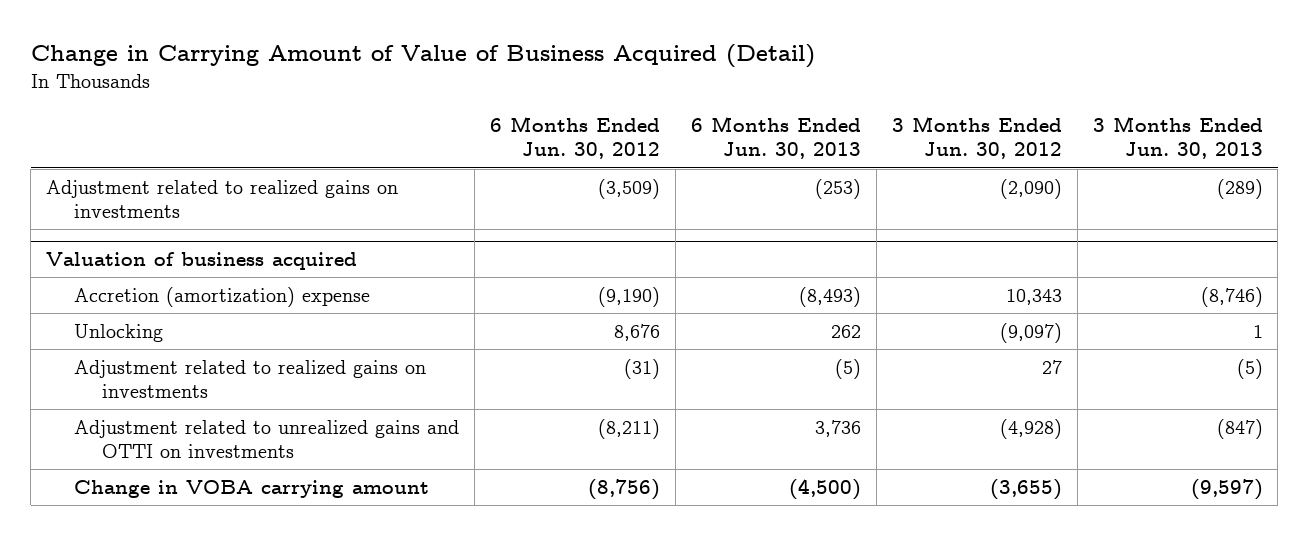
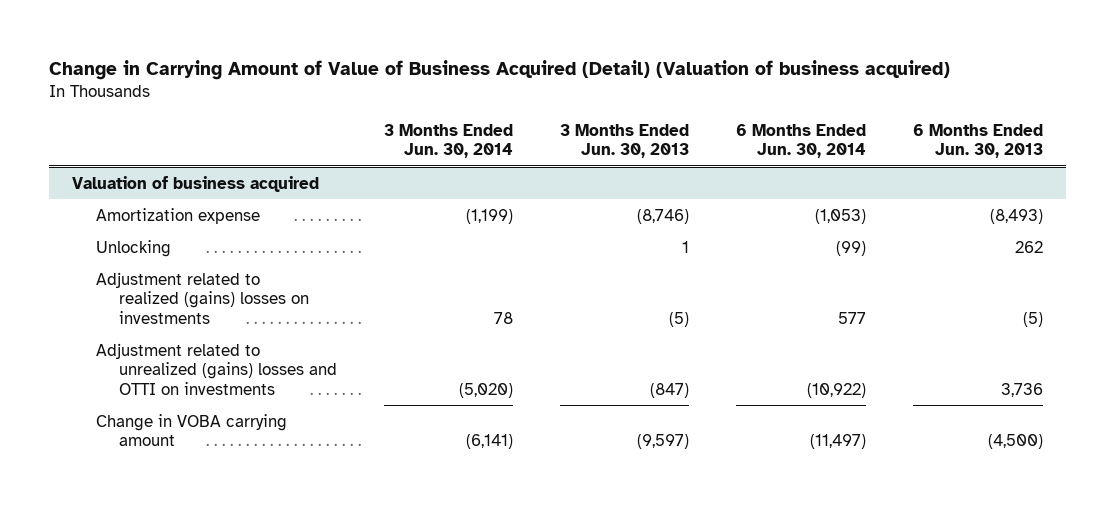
[30,44,815,69] Change in Carrying Amount of Value of Business Acquired (Detail) -> [48,59,950,80] Change in Carrying Amount of Value of Business Acquired (Detail) (Valuation of business acquired)
[489,115,660,160] 6 Months Ended Jun. 30, 2012 -> none
[891,115,1062,160] 3 Months Ended Jun. 30, 2012 -> none
none -> [384,123,514,159] 3 Months Ended Jun. 30, 2014
none -> [735,123,866,159] 6 Months Ended Jun. 30, 2014
[46,179,399,219] Adjustment related to realized gains on investments -> none
[74,286,371,307] Accretion (amortization) expense -> [95,207,260,224] Amortization expense
[74,359,427,399] Adjustment related to realized gains on investments -> [95,271,310,324] Adjustment related to realized (gains) losses on investments
[74,419,460,459] Adjustment related to unrealized gains and OTTI on investments -> [95,342,338,395] Adjustment related to unrealized (gains) losses and OTTI on investments

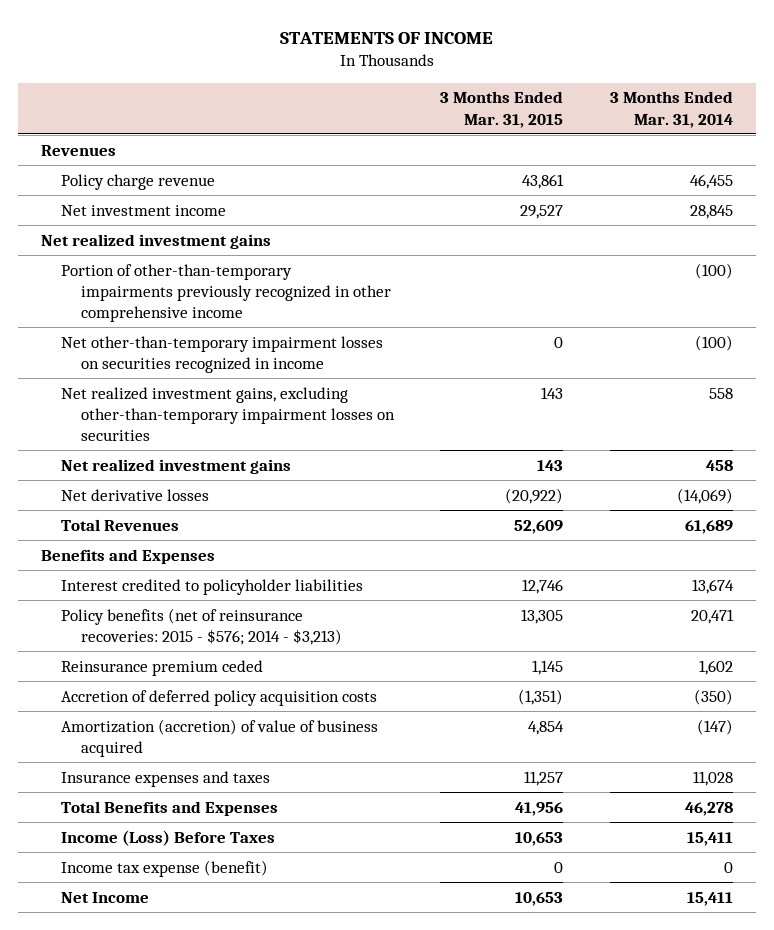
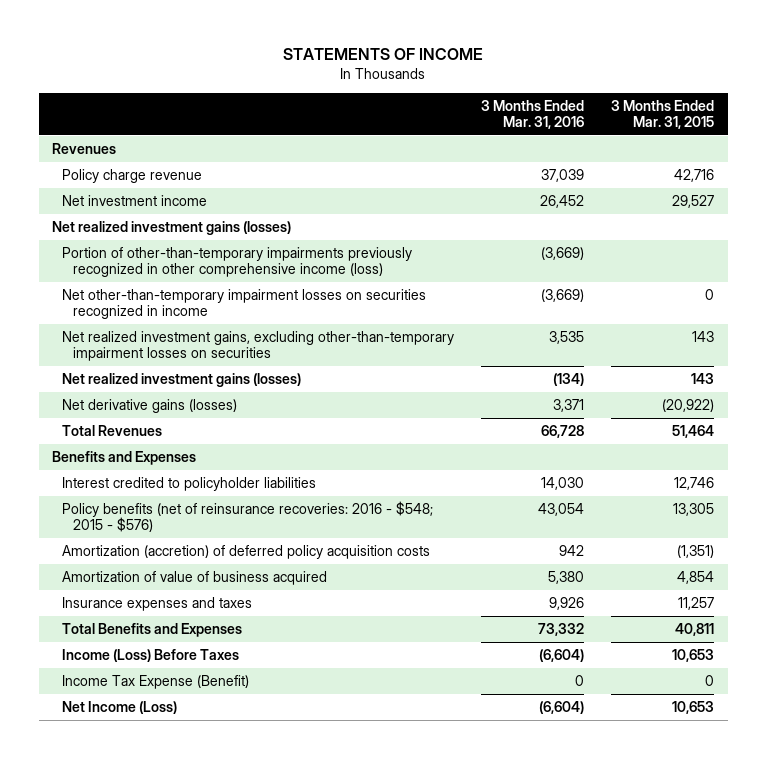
[609,91,733,128] 3 Months Ended Mar. 31, 2014 -> none
none -> [481,99,585,130] 3 Months Ended Mar. 31, 2016
[522,173,565,189] 43,861 -> [674,168,715,182] 42,716
[40,233,271,249] Net realized investment gains -> [51,220,291,235] Net realized investment gains (losses)
[61,263,392,322] Portion of other-than-temporary impairments previously recognized in other comprehensive income -> [62,246,413,278] Portion of other-than-temporary impairments previously recognized in other comprehensive income (loss)
[61,458,292,474] Net realized investment gains -> [62,372,302,387] Net realized investment gains (losses)
[61,488,210,501] Net derivative losses -> [62,398,238,413] Net derivative gains (losses)
[514,519,564,534] 52,609 -> [672,424,715,438] 51,464
[61,659,264,676] Reinsurance premium ceded -> none
[61,607,343,645] Policy benefits (net of reinsurance recoveries: 2015 - $576; 2014 - $3,213) -> [62,500,434,533] Policy benefits (net of reinsurance recoveries: 2016 - $548; 2015 - $576)
[61,689,378,706] Accretion of deferred policy acquisition costs -> [62,544,431,559] Amortization (accretion) of deferred policy acquisition costs
[61,718,379,757] Amortization (accretion) of value of business acquired -> [62,570,328,585] Amortization of value of business acquired
[515,801,564,816] 41,956 -> [675,622,715,636] 40,811
[61,859,269,877] Income tax expense (benefit) -> [62,674,250,689] Income Tax Expense (Benefit)
[61,891,150,903] Net Income -> [62,700,178,714] Net Income (Loss)

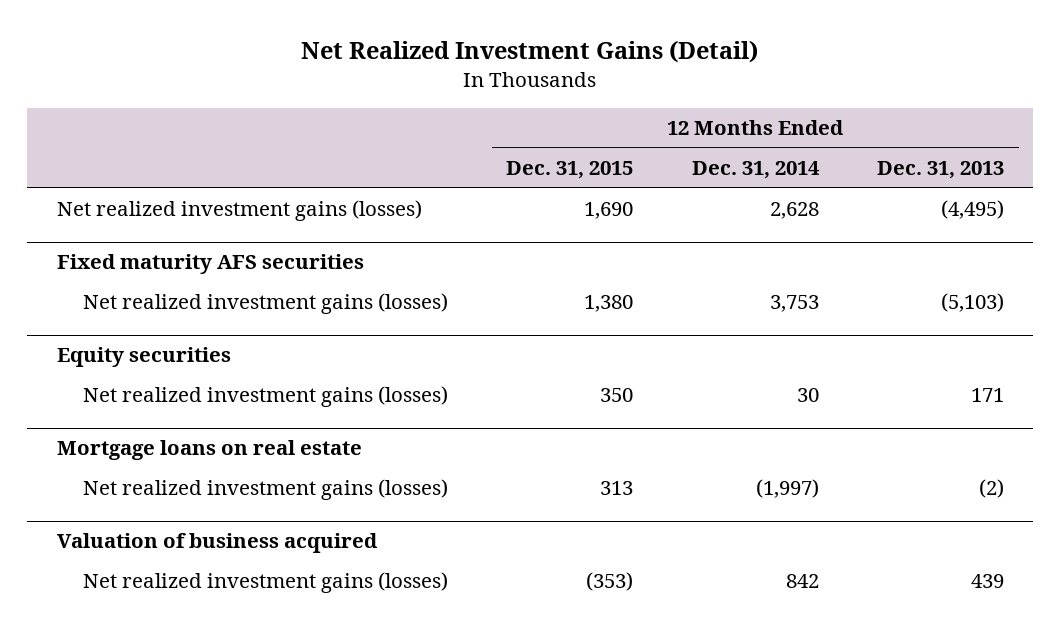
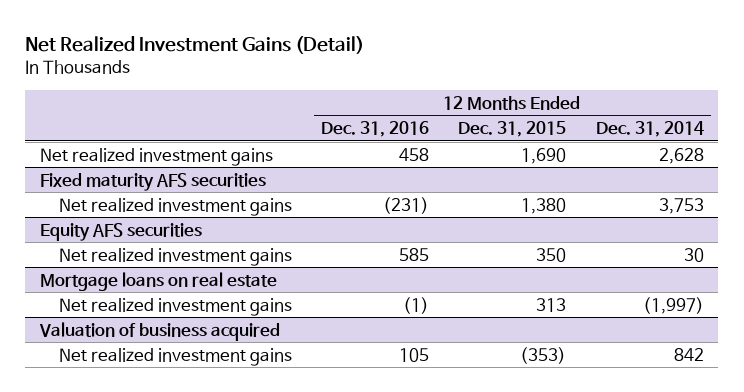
[877,161,1005,180] Dec. 31, 2013 -> none
none -> [321,121,430,138] Dec. 31, 2016
[56,200,422,222] Net realized investment gains (losses) -> [39,147,273,166] Net realized investment gains
[82,293,448,315] Net realized investment gains (losses) -> [58,197,292,216] Net realized investment gains
[56,347,231,368] Equity securities -> [39,222,202,241] Equity AFS securities
[82,386,448,408] Net realized investment gains (losses) -> [58,247,292,266] Net realized investment gains
[82,479,448,501] Net realized investment gains (losses) -> [58,297,292,316] Net realized investment gains
[82,572,448,594] Net realized investment gains (losses) -> [58,347,292,366] Net realized investment gains

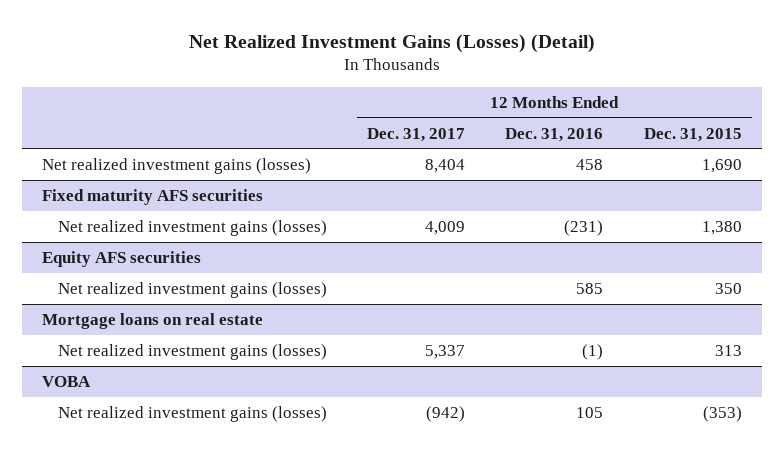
[25,35,365,54] Net Realized Investment Gains (Detail) -> [188,33,595,53] Net Realized Investment Gains (Losses) (Detail)
[595,121,704,138] Dec. 31, 2014 -> none
none -> [366,127,465,142] Dec. 31, 2017
[39,147,273,166] Net realized investment gains -> [41,157,311,174] Net realized investment gains (losses)
[58,197,292,216] Net realized investment gains -> [57,219,327,236] Net realized investment gains (losses)
[58,247,292,266] Net realized investment gains -> [57,281,327,298] Net realized investment gains (losses)
[38,321,280,341] Valuation of business acquired -> none
[58,297,292,316] Net realized investment gains -> [57,343,327,360] Net realized investment gains (losses)
none -> [41,375,91,387] VOBA
[58,347,292,366] Net realized investment gains -> [57,405,327,422] Net realized investment gains (losses)

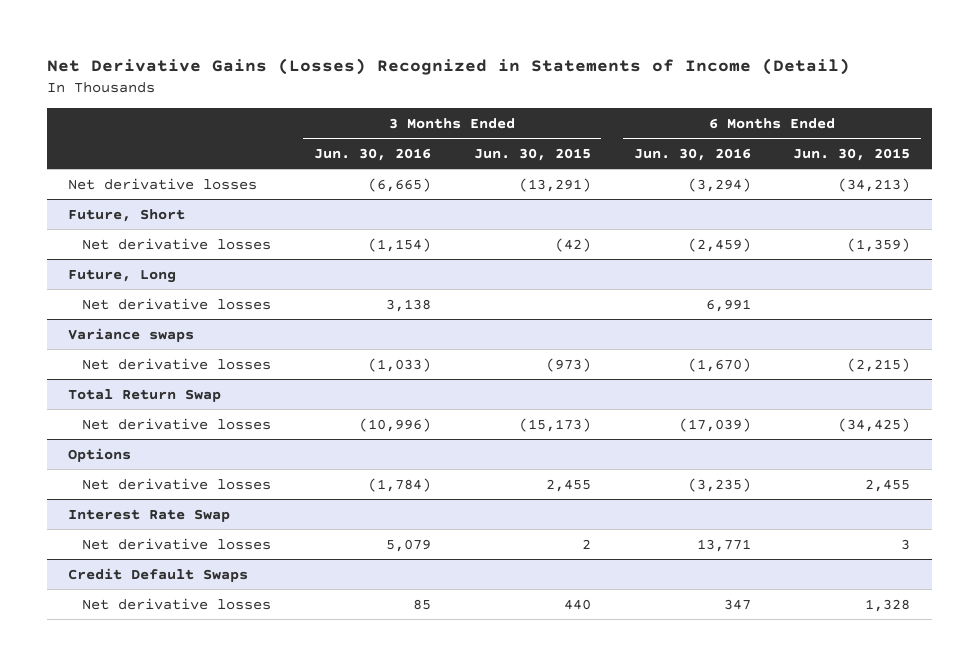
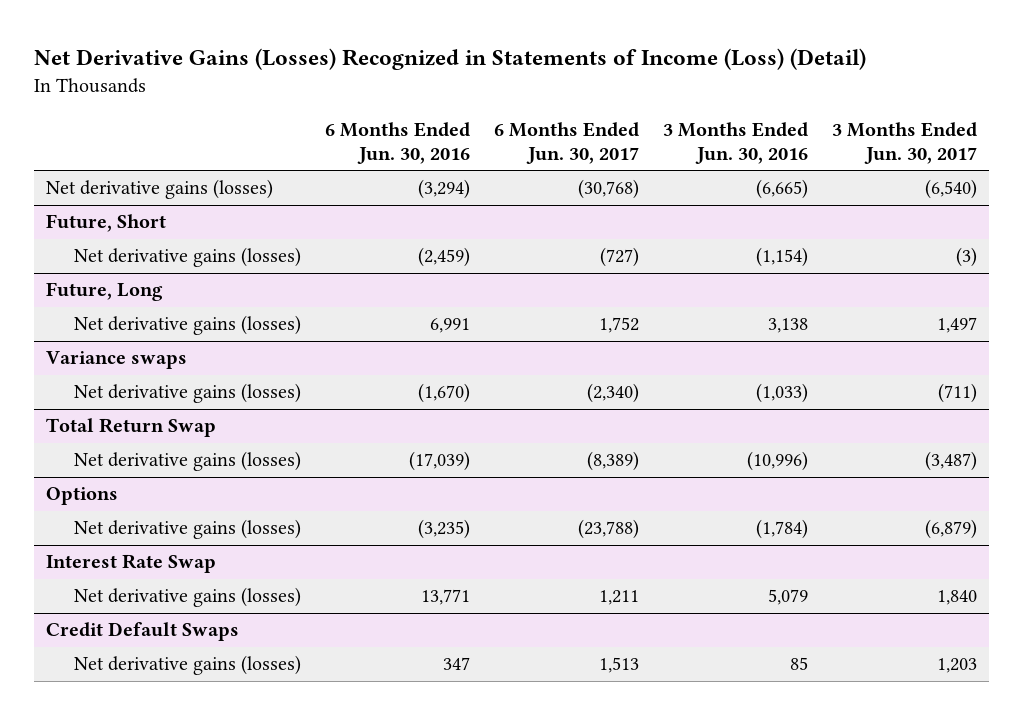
[46,58,850,76] Net Derivative Gains (Losses) Recognized in Statements of Income (Detail) -> [34,48,867,71] Net Derivative Gains (Losses) Recognized in Statements of Income (Loss) (Detail)
[473,147,591,161] Jun. 30, 2015 -> none
[793,147,911,161] Jun. 30, 2015 -> none
none -> [493,121,639,164] 6 Months Ended Jun. 30, 2017
none -> [831,121,977,164] 3 Months Ended Jun. 30, 2017
[68,177,258,190] Net derivative losses -> [46,179,274,200] Net derivative gains (losses)
[82,237,272,250] Net derivative losses -> [73,247,301,268] Net derivative gains (losses)
[82,297,272,310] Net derivative losses -> [73,315,301,336] Net derivative gains (losses)
[82,357,272,370] Net derivative losses -> [73,383,301,404] Net derivative gains (losses)
[82,417,272,430] Net derivative losses -> [73,451,301,472] Net derivative gains (losses)
[82,477,272,490] Net derivative losses -> [73,519,301,540] Net derivative gains (losses)
[82,537,272,550] Net derivative losses -> [73,587,301,608] Net derivative gains (losses)
[82,597,272,610] Net derivative losses -> [73,655,301,676] Net derivative gains (losses)

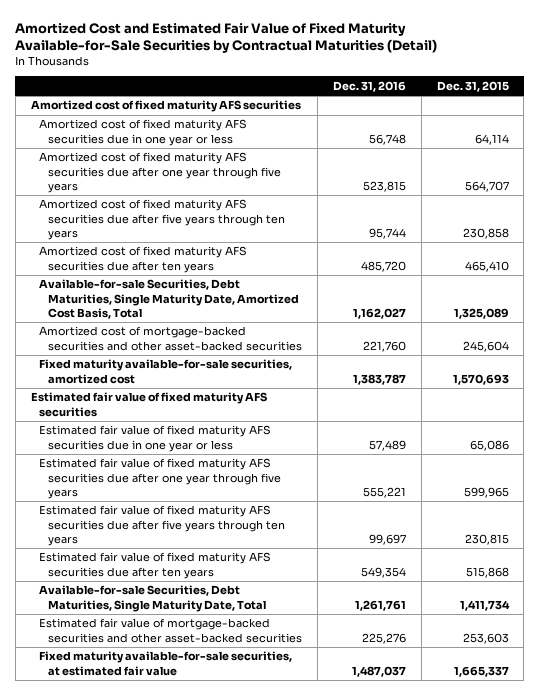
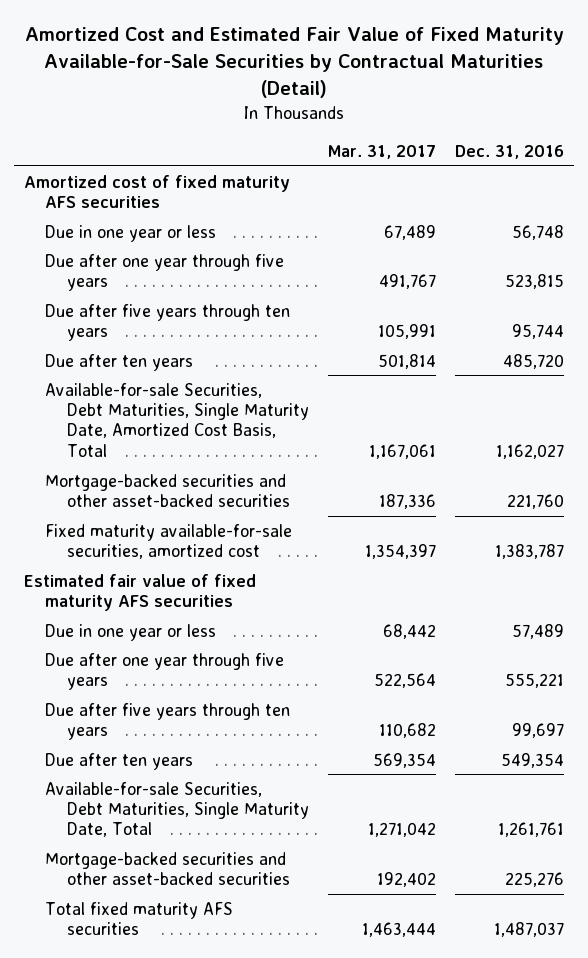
[436,80,509,92] Dec. 31, 2015 -> none
none -> [328,145,437,160] Mar. 31, 2017
[39,119,248,146] Amortized cost of fixed maturity AFS securities due in one year or less -> [45,224,217,242] Due in one year or less
[39,152,282,193] Amortized cost of fixed maturity AFS securities due after one year through five years -> [45,253,285,292] Due after one year through five years
[39,199,286,240] Amortized cost of fixed maturity AFS securities due after five years through ten years -> [45,303,291,342] Due after five years through ten years
[39,246,248,273] Amortized cost of fixed maturity AFS securities due after ten years -> [45,353,194,371] Due after ten years
[39,326,303,351] Amortized cost of mortgage-backed securities and other asset-backed securities -> [45,473,290,508] Mortgage-backed securities and other asset-backed securities
[39,425,272,452] Estimated fair value of fixed maturity AFS securities due in one year or less -> [45,623,217,641] Due in one year or less
[39,458,282,499] Estimated fair value of fixed maturity AFS securities due after one year through five years -> [45,652,285,691] Due after one year through five years
[39,505,286,546] Estimated fair value of fixed maturity AFS securities due after five years through ten years -> [45,702,291,741] Due after five years through ten years
[39,552,272,579] Estimated fair value of fixed maturity AFS securities due after ten years -> [45,752,194,770] Due after ten years
[39,618,303,643] Estimated fair value of mortgage-backed securities and other asset-backed securities -> [45,851,290,886] Mortgage-backed securities and other asset-backed securities
[39,651,293,676] Fixed maturity available-for-sale securities, at estimated fair value -> [45,901,234,936] Total fixed maturity AFS securities

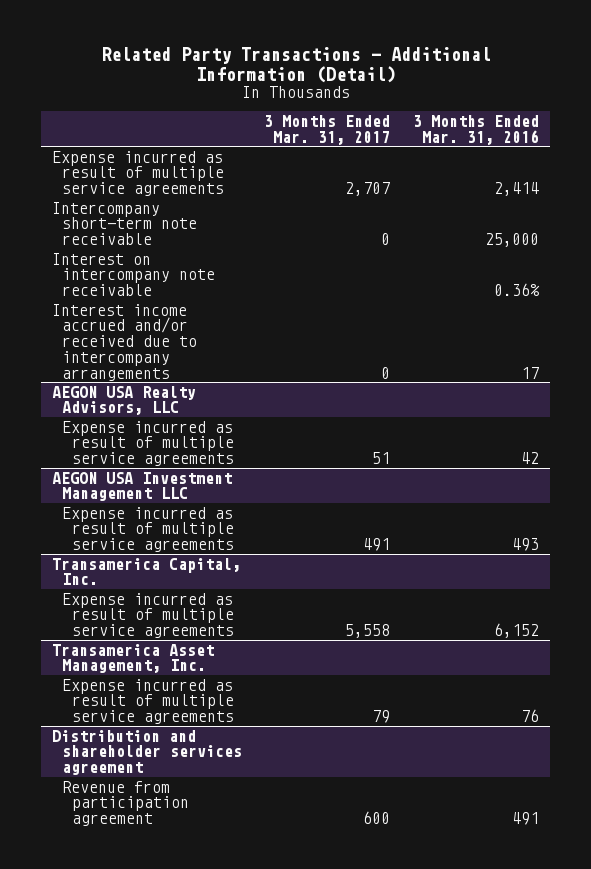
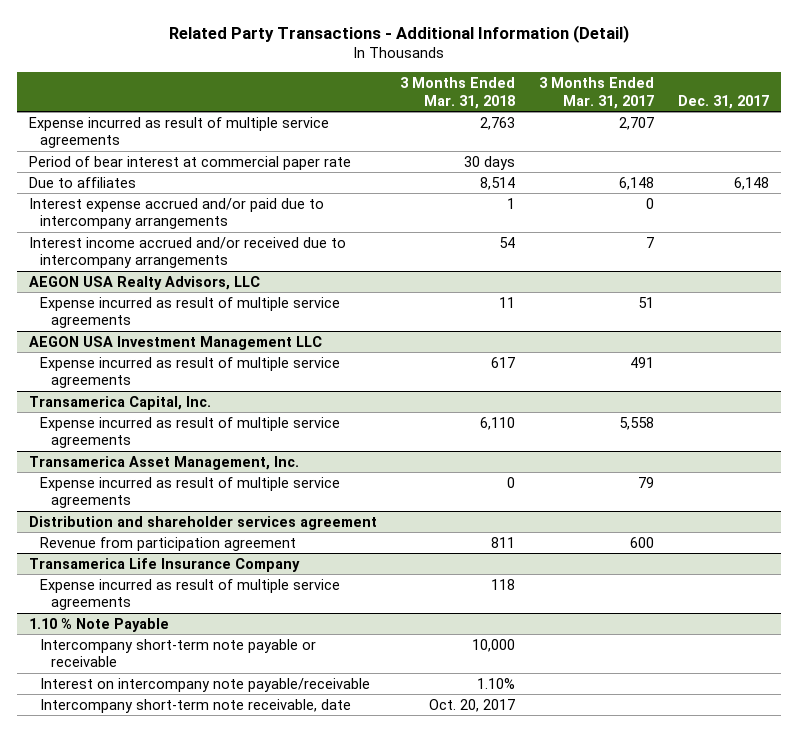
[412,114,539,145] 3 Months Ended Mar. 31, 2016 -> none
none -> [400,77,516,109] 3 Months Ended Mar. 31, 2018
none -> [677,94,769,109] Dec. 31, 2017
[52,201,198,246] Intercompany short-term note receivable -> none
[52,252,216,297] Interest on intercompany note receivable -> none
none -> [28,155,351,170] Period of bear interest at commercial paper rate
none -> [28,176,136,188] Due to affiliates
none -> [28,197,324,230] Interest expense accrued and/or paid due to intercompany arrangements
[381,366,391,379] 0 -> [646,236,655,248] 7
none -> [28,557,300,572] Transamerica Life Insurance Company
none -> [39,578,340,611] Expense incurred as result of multiple service agreements
none -> [28,617,169,632] 1.10 % Note Payable
none -> [39,638,316,668] Intercompany short-term note payable or receivable
none -> [39,677,370,692] Interest on intercompany note payable/receivable
none -> [39,698,351,713] Intercompany short-term note receivable, date

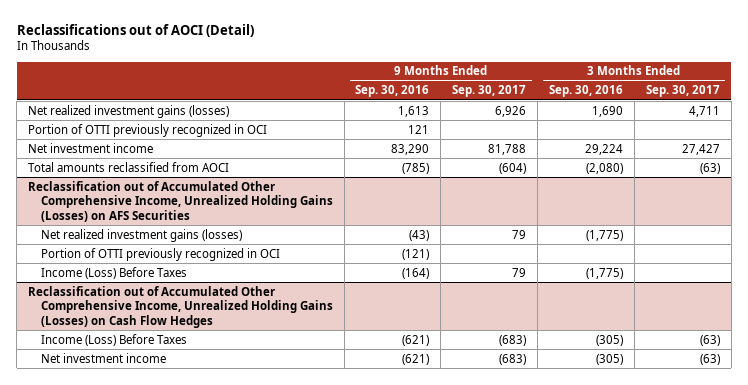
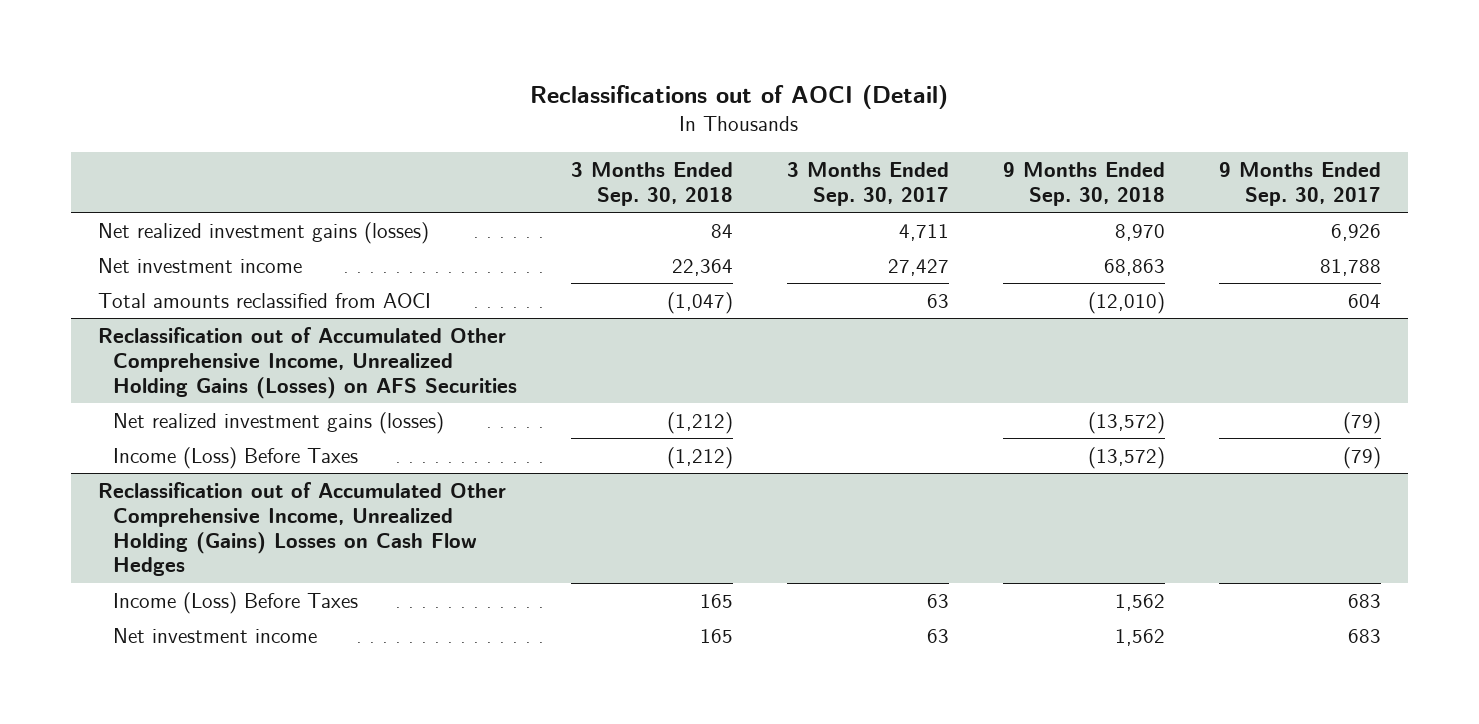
[355,85,430,98] Sep. 30, 2016 -> none
[548,85,623,98] Sep. 30, 2016 -> none
none -> [570,162,733,207] 3 Months Ended Sep. 30, 2018
none -> [1002,162,1165,207] 9 Months Ended Sep. 30, 2018
[28,123,268,137] Portion of OTTI previously recognized in OCI -> none
[499,162,527,174] (604) -> [1348,293,1382,308] 604
[699,162,720,174] (63) -> [926,293,949,308] 63
[40,247,280,261] Portion of OTTI previously recognized in OCI -> none
[512,229,527,239] 79 -> [1343,411,1382,434] (79)
[512,267,527,277] 79 -> [1343,446,1382,469] (79)
[28,285,333,328] Reclassification out of Accumulated Other Comprehensive Income, Unrealized Holding Gains (Losses) on Cash Flow Hedges -> [97,481,506,577] Reclassification out of Accumulated Other Comprehensive Income, Unrealized Holding (Gains) Losses on Cash Flow Hedges
[499,334,527,346] (683) -> [1348,593,1382,608] 683
[699,334,720,346] (63) -> [926,593,949,608] 63
[499,353,527,365] (683) -> [1348,628,1382,643] 683
[699,353,720,365] (63) -> [926,628,949,643] 63

